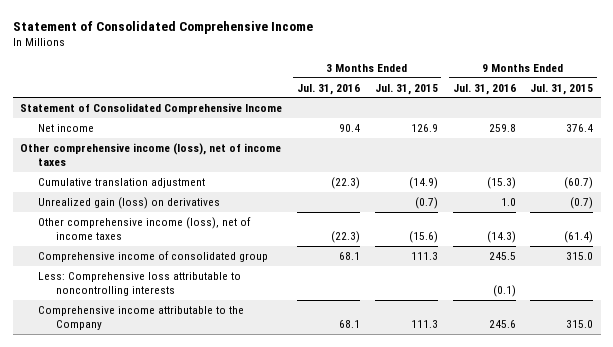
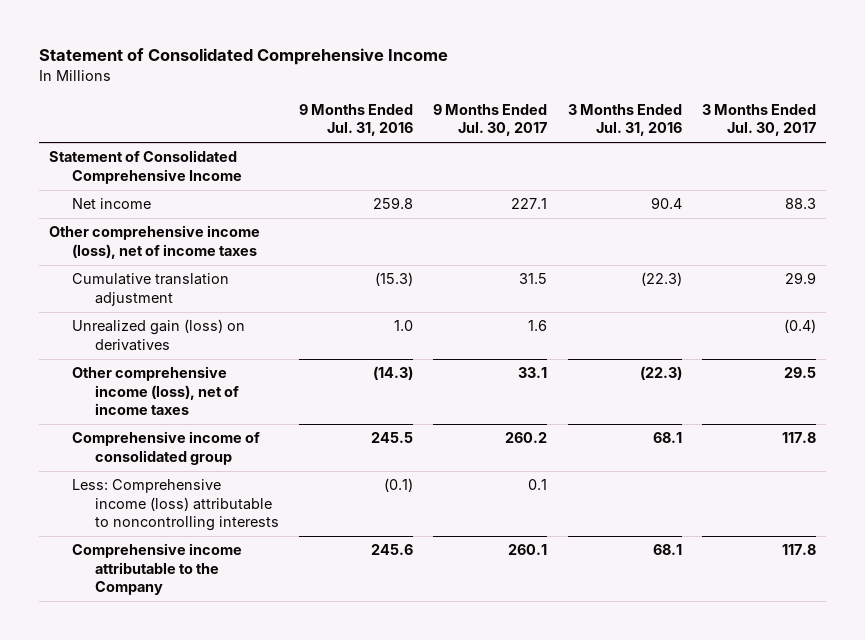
[374,83,438,95] Jul. 31, 2015 -> none
[530,83,594,95] Jul. 31, 2015 -> none
none -> [433,103,548,137] 9 Months Ended Jul. 30, 2017
none -> [701,103,816,137] 3 Months Ended Jul. 30, 2017
[38,271,242,297] Less: Comprehensive loss attributable to noncontrolling interests -> [71,479,279,532] Less: Comprehensive income (loss) attributable to noncontrolling interests

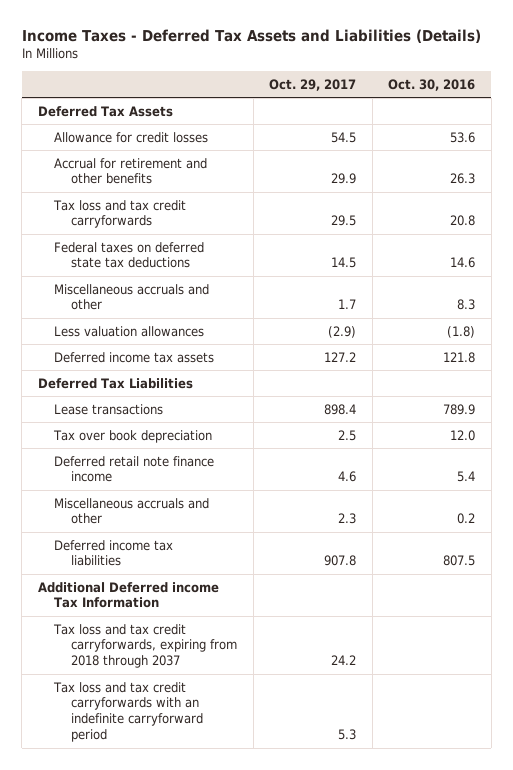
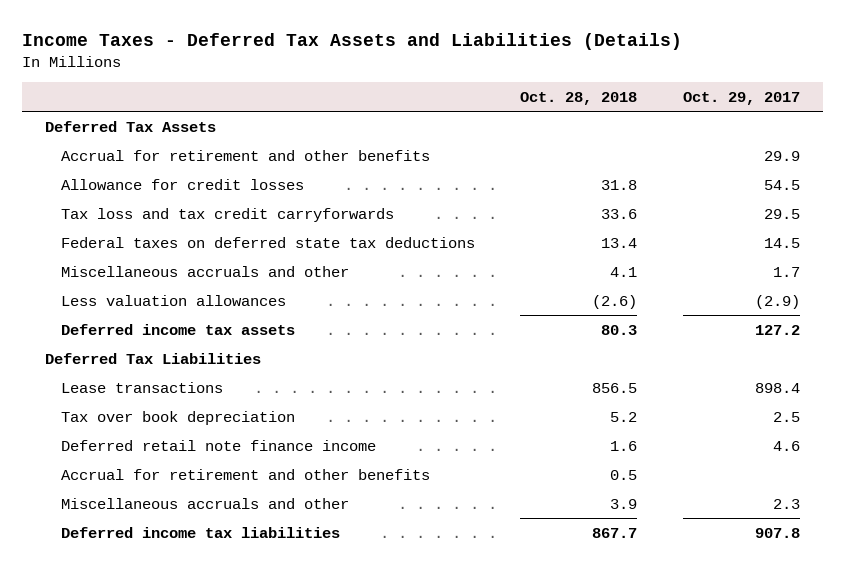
[388,78,476,91] Oct. 30, 2016 -> none
none -> [520,91,638,105] Oct. 28, 2018
[54,131,209,143] Allowance for credit losses -> [60,178,304,190] Allowance for credit losses
none -> [60,468,430,480] Accrual for retirement and other benefits
[37,581,219,609] Additional Deferred income Tax Information -> none
[53,623,238,669] Tax loss and tax credit carryforwards, expiring from 2018 through 2037 -> none
[53,681,204,743] Tax loss and tax credit carryforwards with an indefinite carryforward period -> none

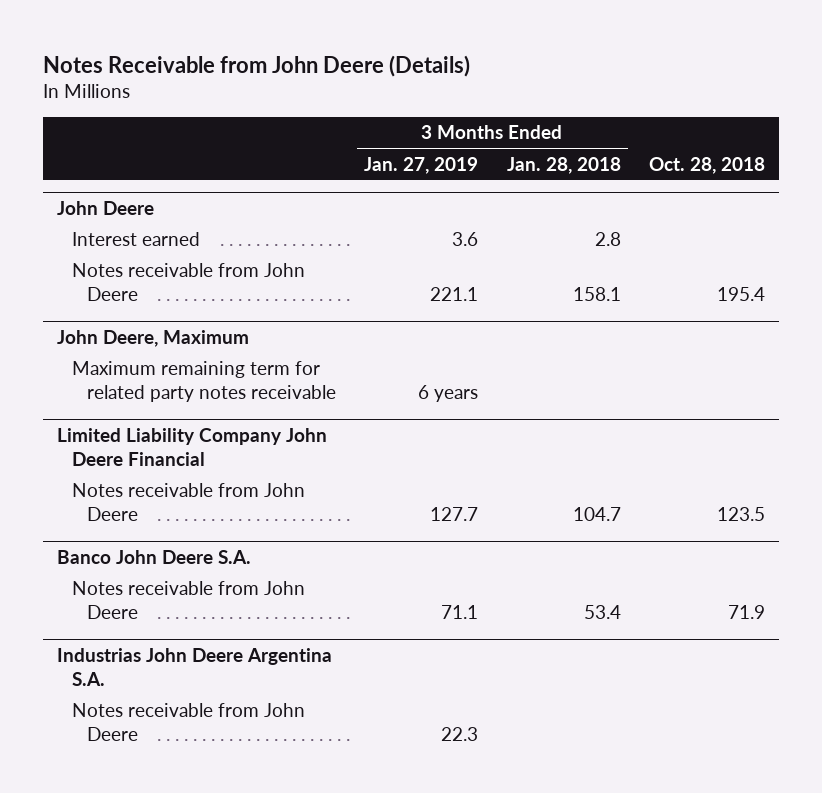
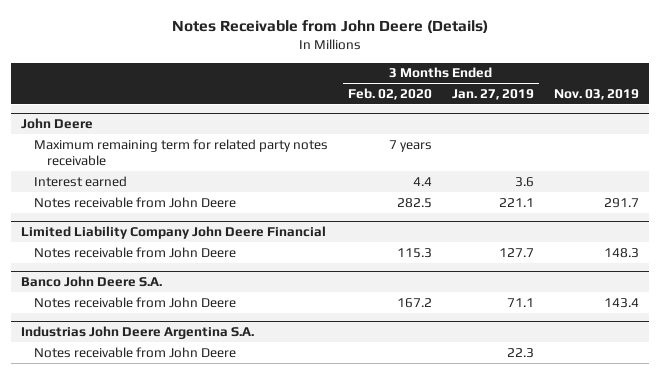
[506,156,621,174] Jan. 28, 2018 -> none
[648,156,765,174] Oct. 28, 2018 -> none
none -> [347,87,432,100] Feb. 02, 2020
none -> [554,88,640,100] Nov. 03, 2019
none -> [33,138,328,166] Maximum remaining term for related party notes receivable
[57,330,250,348] John Deere, Maximum -> none
[72,361,336,403] Maximum remaining term for related party notes receivable -> none

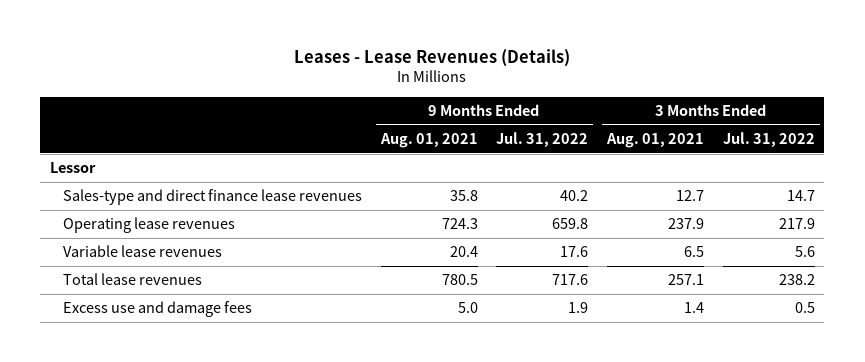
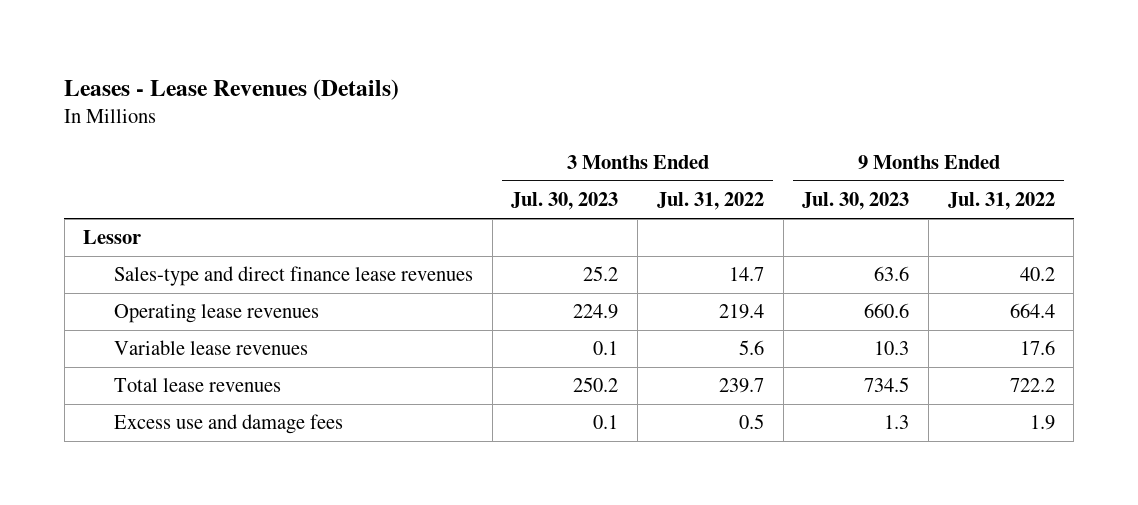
[379,133,478,149] Aug. 01, 2021 -> none
[606,133,705,149] Aug. 01, 2021 -> none
none -> [511,192,619,211] Jul. 30, 2023
none -> [802,192,910,211] Jul. 30, 2023
[552,218,589,230] 659.8 -> [1009,303,1055,319] 664.4
[778,218,815,230] 217.9 -> [718,304,764,320] 219.4
[552,274,589,286] 717.6 -> [1009,378,1055,393] 722.2
[778,274,815,286] 238.2 -> [718,378,764,394] 239.7

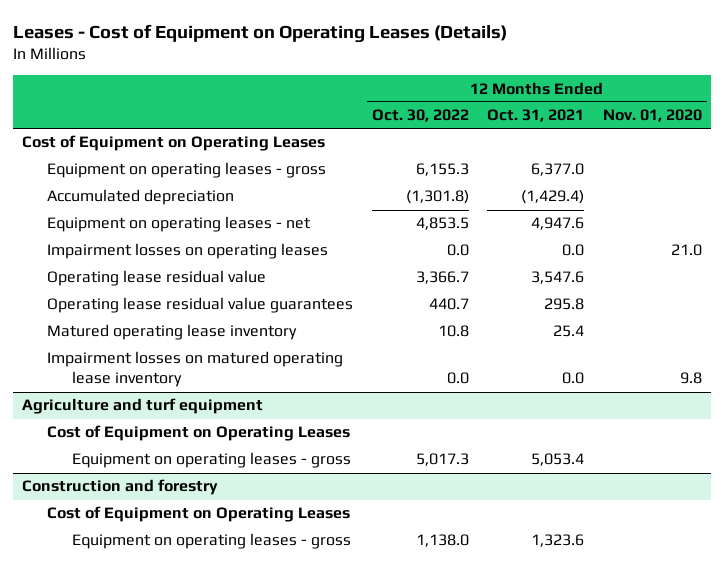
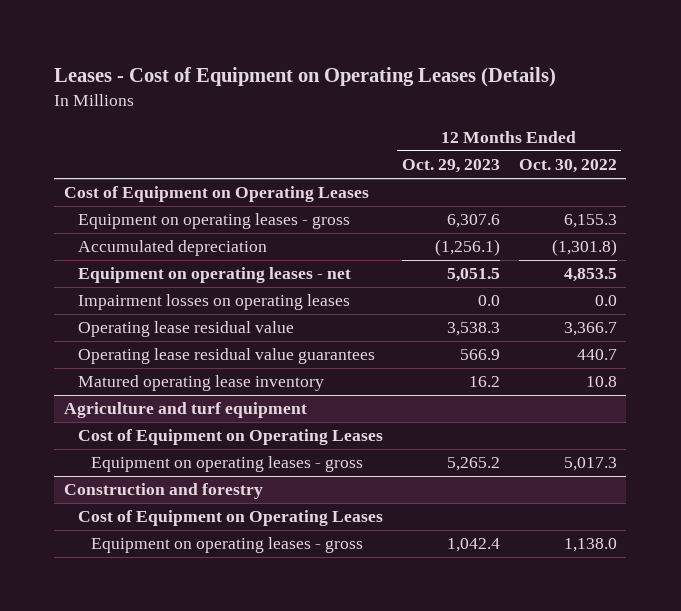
[487,109,585,123] Oct. 31, 2021 -> none
[602,109,702,123] Nov. 01, 2020 -> none
none -> [401,159,500,174] Oct. 29, 2023
[47,351,344,388] Impairment losses on matured operating lease inventory -> none

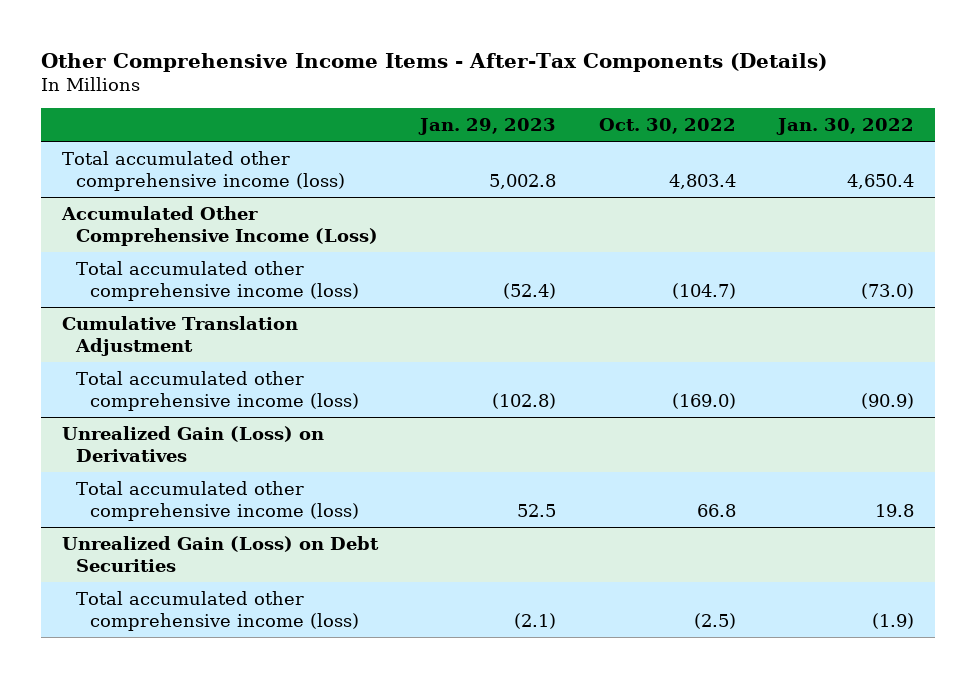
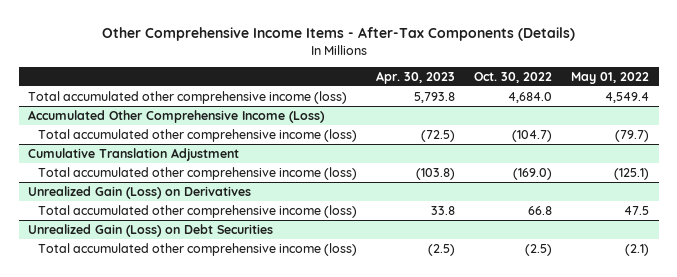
[418,118,557,136] Jan. 29, 2023 -> none
[776,118,915,136] Jan. 30, 2022 -> none
none -> [375,70,455,84] Apr. 30, 2023
none -> [571,71,650,84] May 01, 2022
[668,174,736,190] 4,803.4 -> [507,91,552,103] 4,684.0

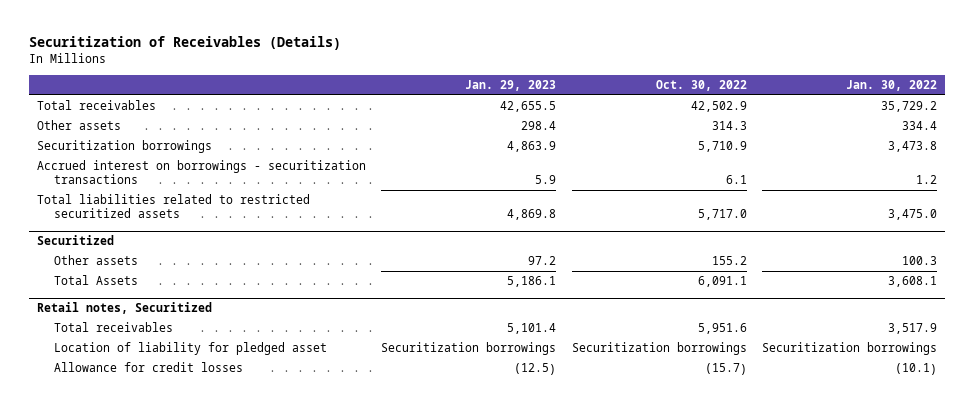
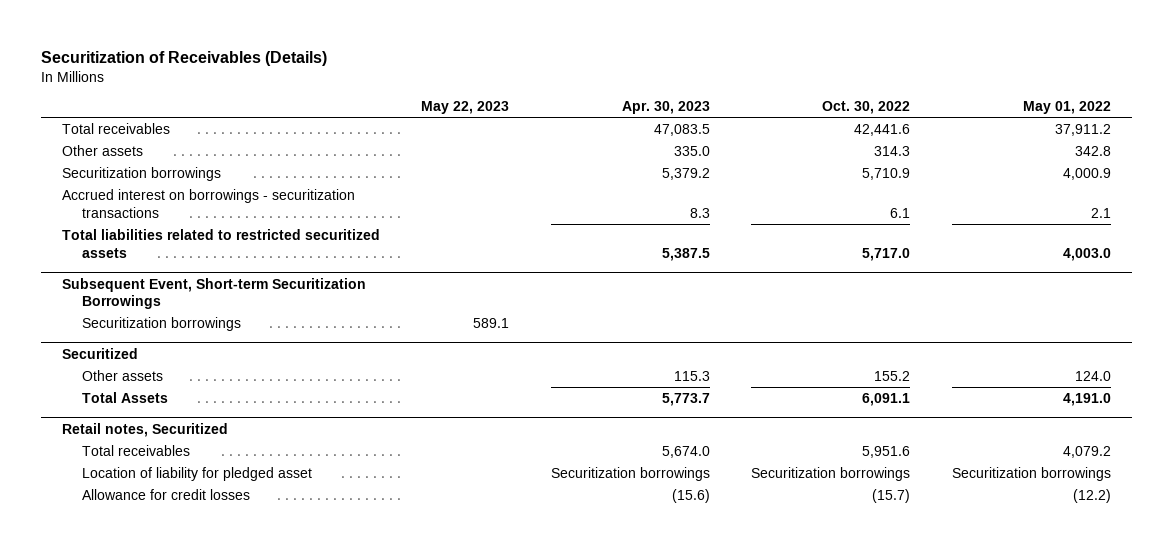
[465,79,557,91] Jan. 29, 2023 -> none
[846,79,938,91] Jan. 30, 2022 -> none
none -> [421,101,510,115] May 22, 2023
none -> [621,101,710,115] Apr. 30, 2023
none -> [1023,101,1112,115] May 01, 2022
[690,100,747,112] 42,502.9 -> [854,123,911,136] 42,441.6
none -> [61,277,366,310] Subsequent Event, Short-term Securitization Borrowings
none -> [82,316,242,331] Securitization borrowings

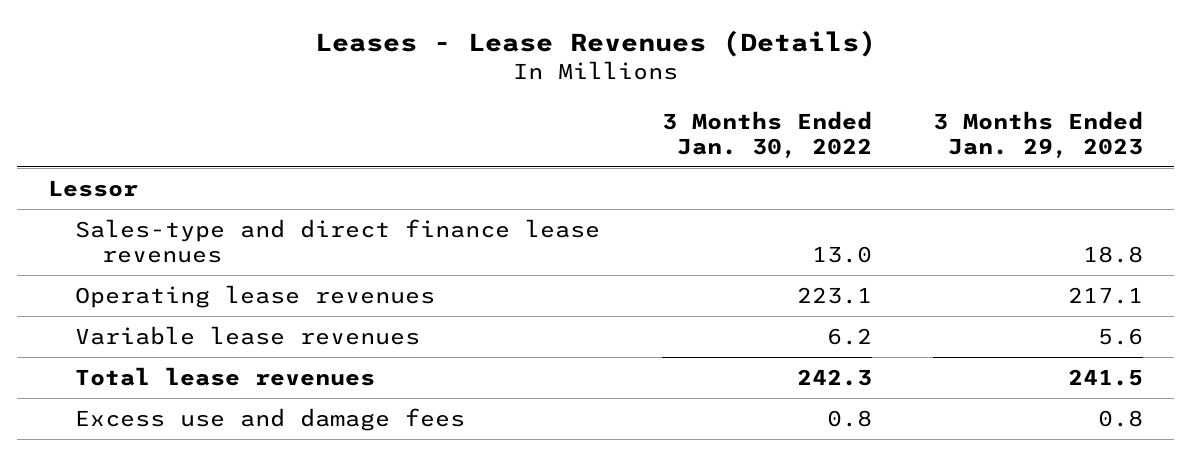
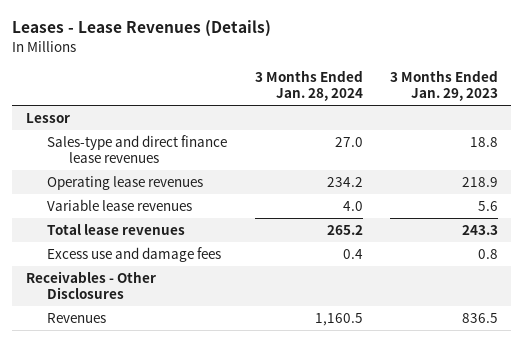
[661,110,872,158] 3 Months Ended Jan. 30, 2022 -> none
none -> [254,70,363,102] 3 Months Ended Jan. 28, 2024
[1068,286,1144,304] 217.1 -> [461,177,498,188] 218.9
[1068,368,1144,386] 241.5 -> [461,225,498,236] 243.3
none -> [25,271,156,299] Receivables - Other Disclosures
none -> [47,313,107,324] Revenues

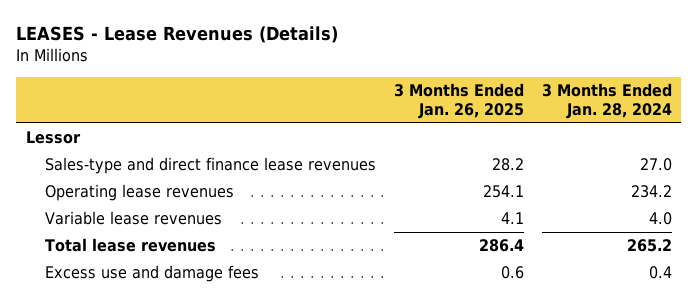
[12,20,272,38] Leases - Lease Revenues (Details) -> [16,26,339,44] LEASES - Lease Revenues (Details)
[389,70,498,102] 3 Months Ended Jan. 29, 2023 -> none
none -> [393,82,524,119] 3 Months Ended Jan. 26, 2025
[25,271,156,299] Receivables - Other Disclosures -> none
[47,313,107,324] Revenues -> none

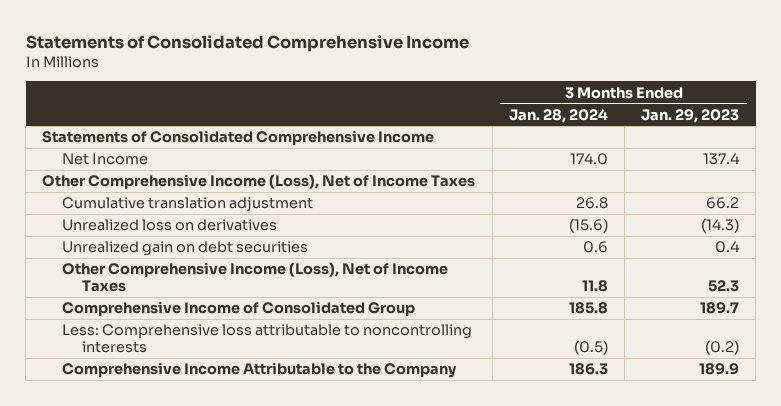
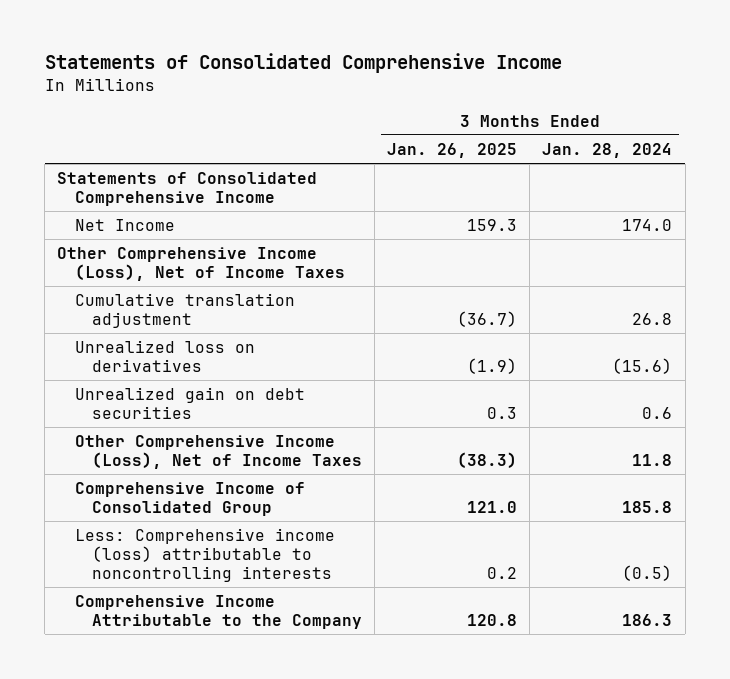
[641,108,740,123] Jan. 29, 2023 -> none
none -> [387,142,518,158] Jan. 26, 2025
[62,324,473,354] Less: Comprehensive loss attributable to noncontrolling interests -> [74,527,335,583] Less: Comprehensive income (loss) attributable to noncontrolling interests

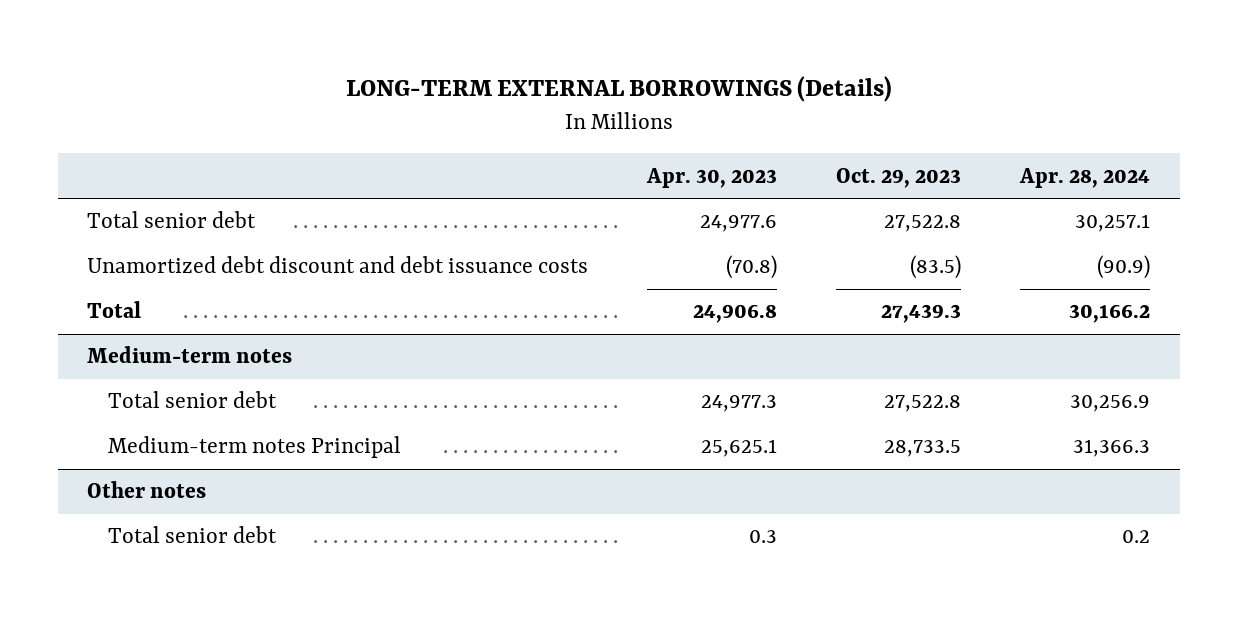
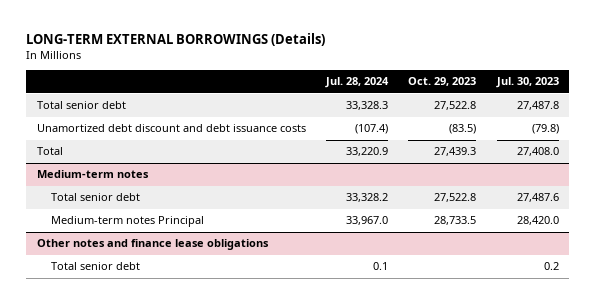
[646,167,778,188] Apr. 30, 2023 -> none
[1019,167,1151,188] Apr. 28, 2024 -> none
none -> [325,77,390,89] Jul. 28, 2024
none -> [495,77,559,89] Jul. 30, 2023
[87,481,207,499] Other notes -> [36,239,269,251] Other notes and finance lease obligations

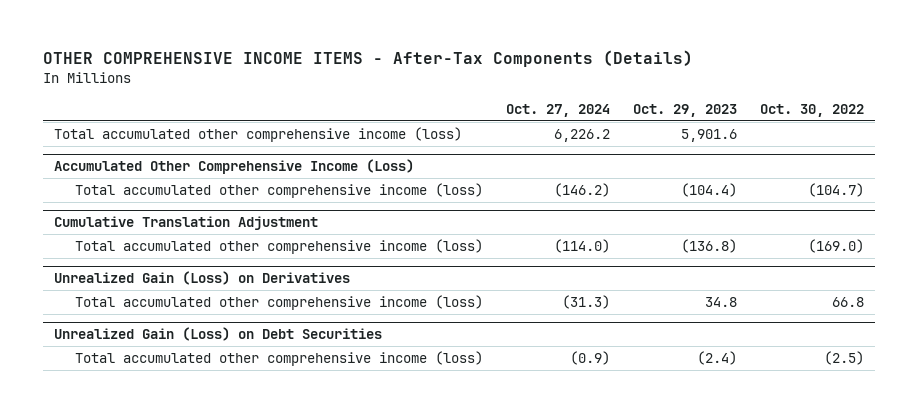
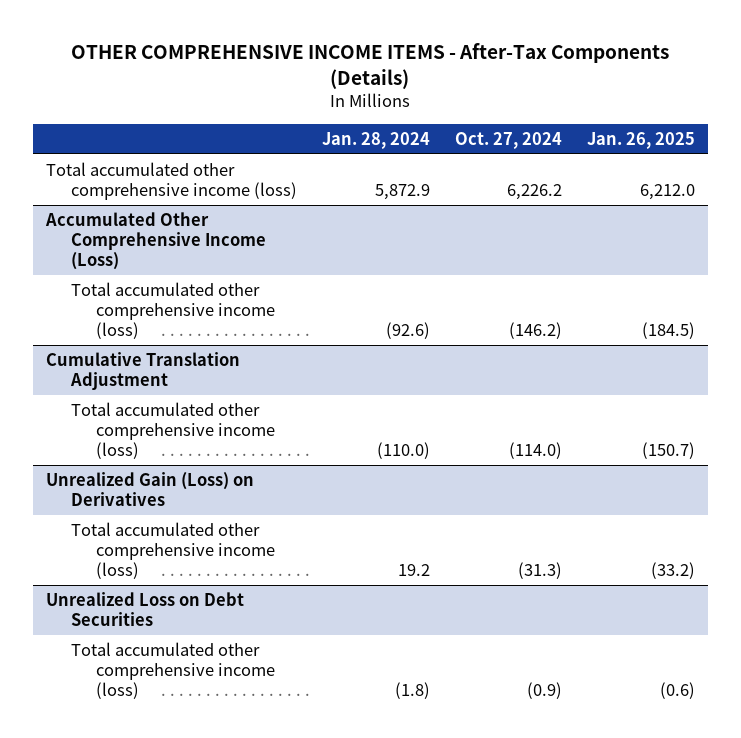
[632,103,737,117] Oct. 29, 2023 -> none
[759,103,864,117] Oct. 30, 2022 -> none
none -> [322,131,431,149] Jan. 28, 2024
none -> [587,131,696,149] Jan. 26, 2025
[54,327,383,342] Unrealized Gain (Loss) on Debt Securities -> [45,591,244,627] Unrealized Loss on Debt Securities

